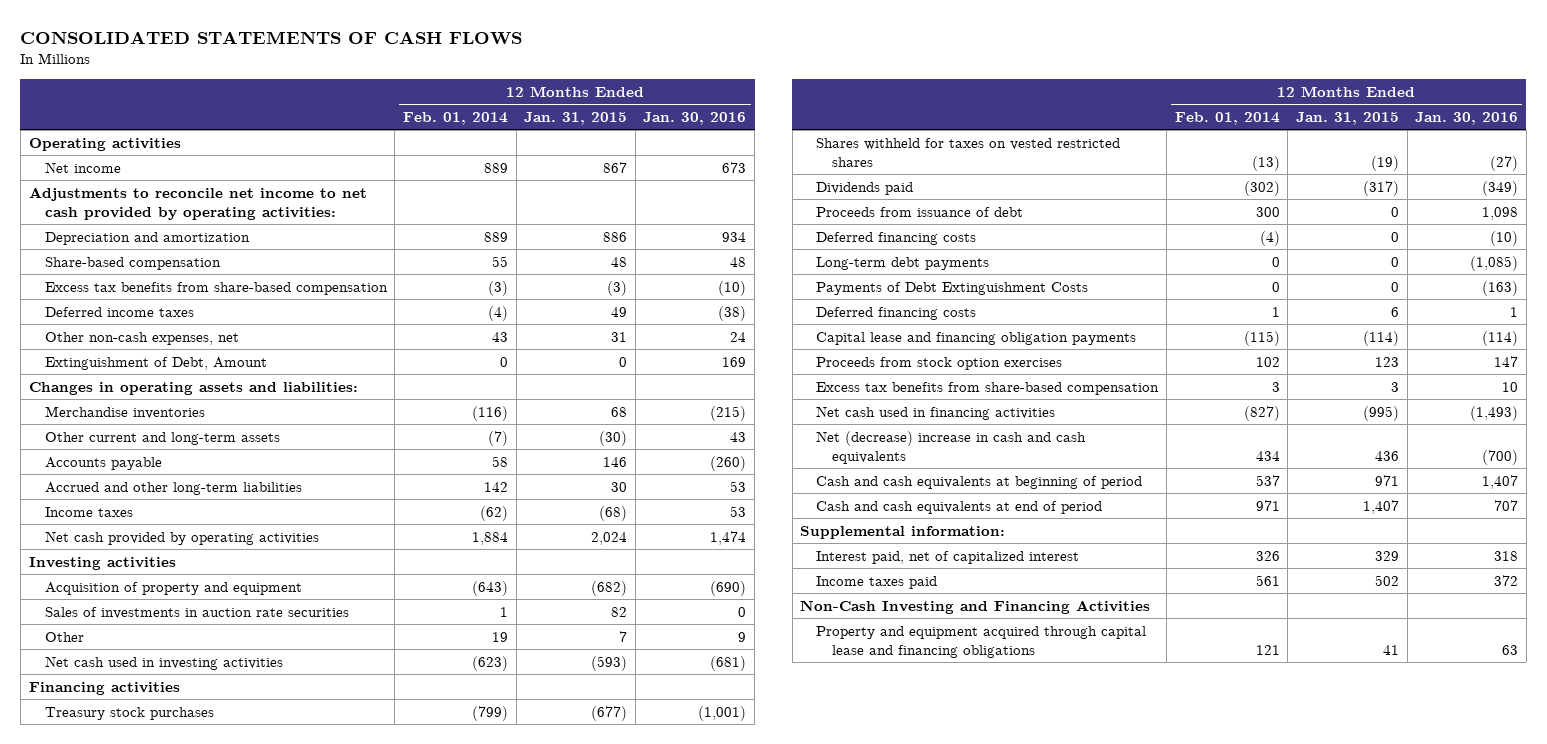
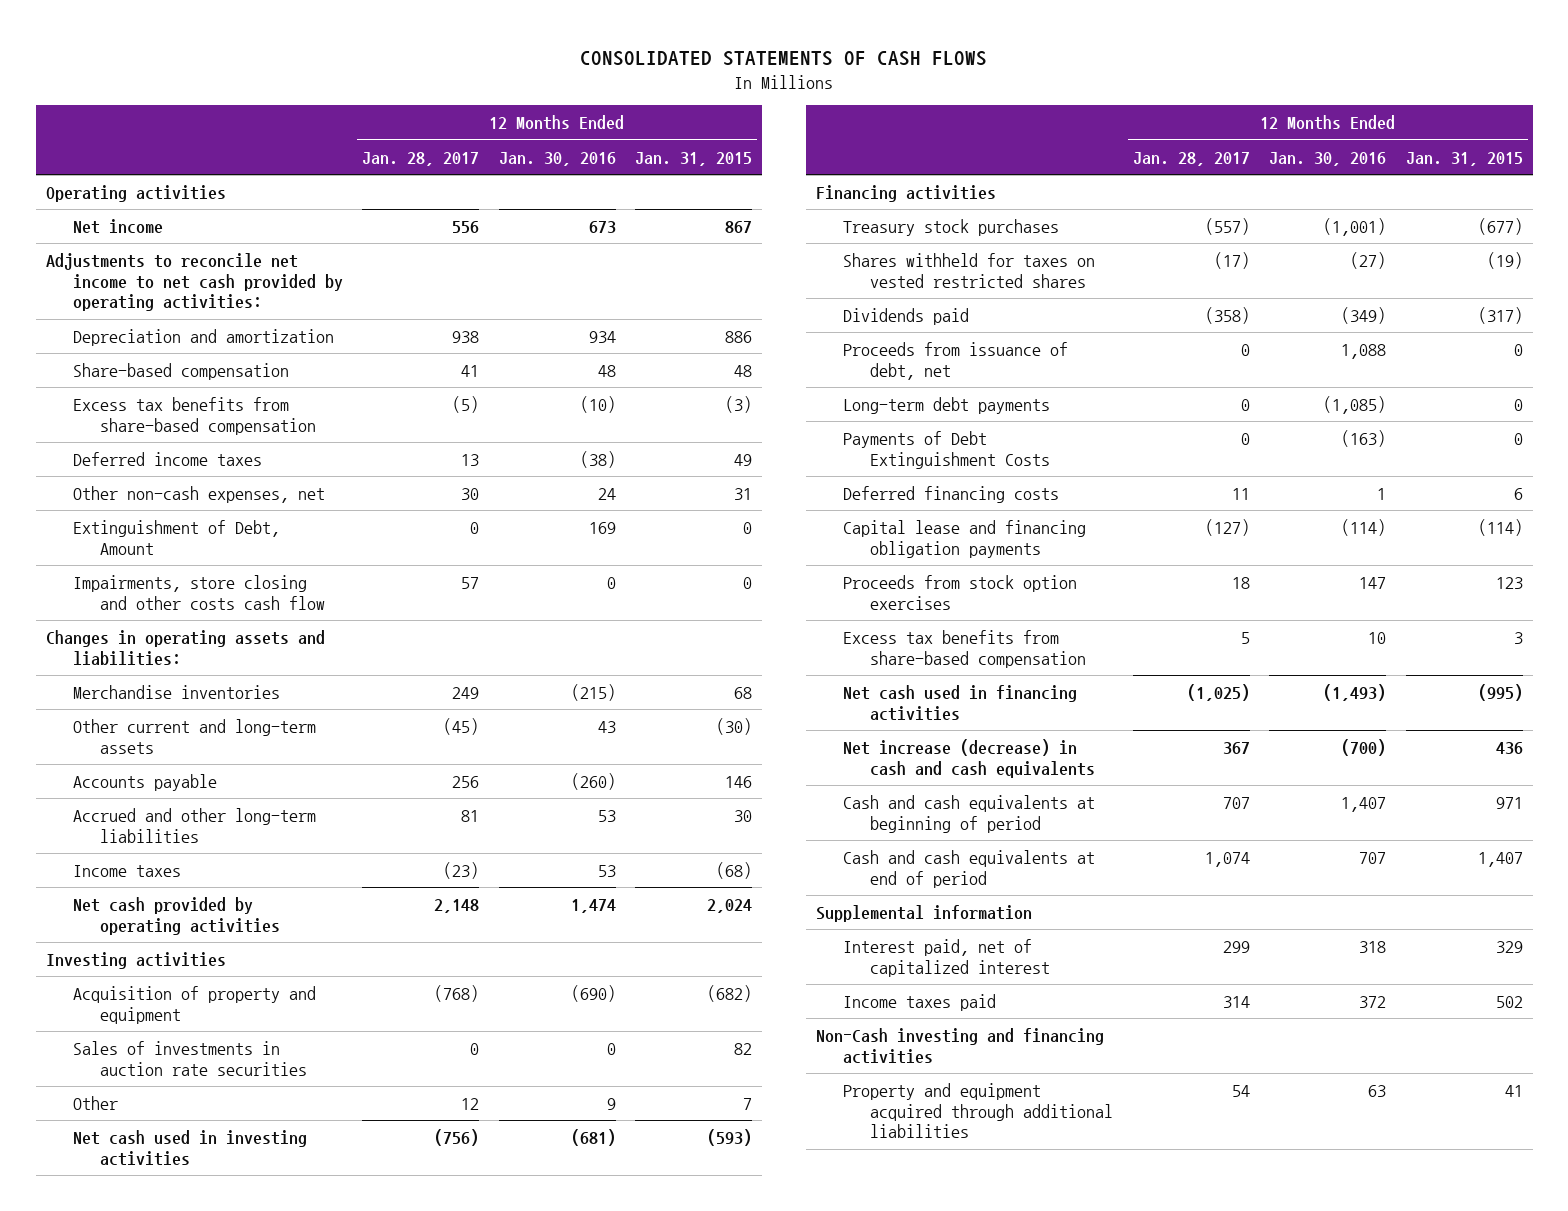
[402,111,508,125] Feb. 01, 2014 -> none
none -> [362,151,480,166] Jan. 28, 2017
none -> [72,574,325,610] Impairments, store closing and other costs cash flow
[816,231,977,245] Deferred financing costs -> none
[816,206,1024,217] Proceeds from issuance of debt -> [843,341,1069,380] Proceeds from issuance of debt, net
[1482,206,1519,220] 1,098 -> [1341,343,1387,359] 1,088
[816,430,1087,465] Net (decrease) increase in cash and cash equivalents -> [843,738,1096,778] Net increase (decrease) in cash and cash equivalents
[800,525,1006,539] Supplemental information: -> [816,904,1033,922] Supplemental information
[800,599,1151,614] Non-Cash Investing and Financing Activities -> [816,1027,1105,1064] Non-Cash investing and financing activities
[816,625,1147,659] Property and equipment acquired through capital lease and financing obligations -> [843,1082,1114,1139] Property and equipment acquired through additional liabilities

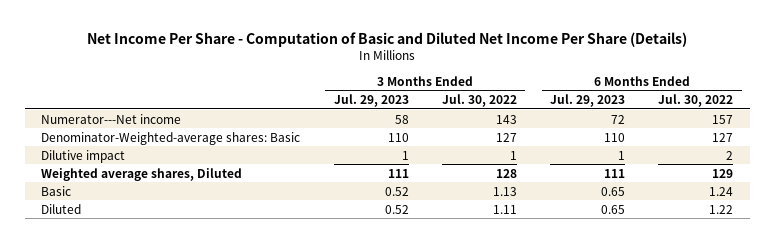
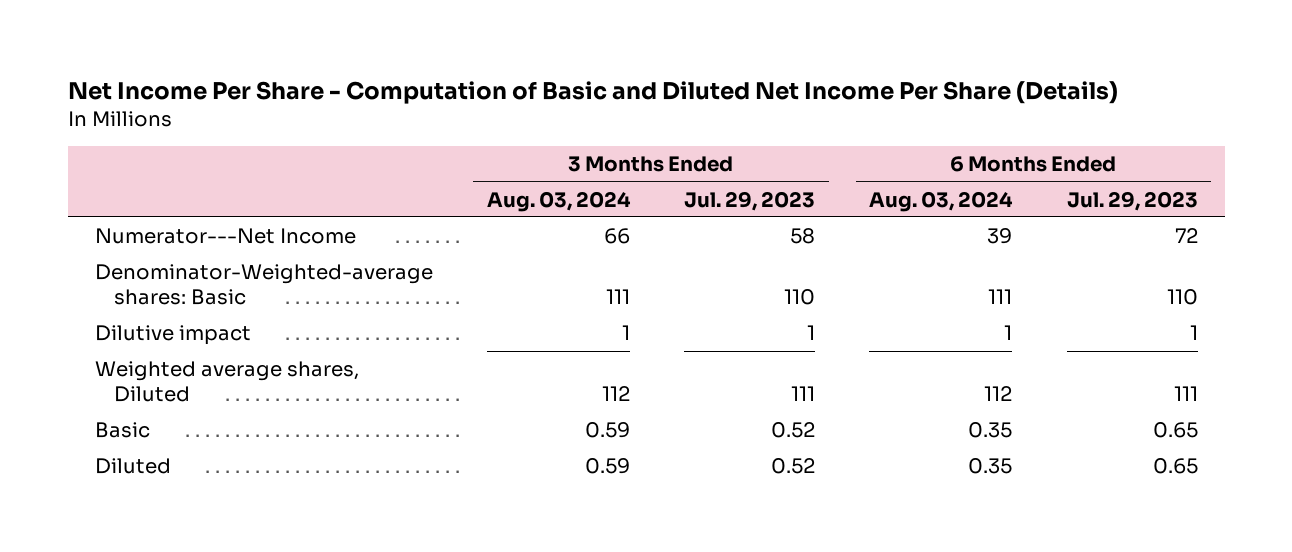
[441,93,517,107] Jul. 30, 2022 -> none
[658,93,734,107] Jul. 30, 2022 -> none
none -> [486,190,631,212] Aug. 03, 2024
none -> [869,190,1014,212] Aug. 03, 2024
[41,113,182,124] Numerator---Net income -> [94,228,356,245] Numerator---Net Income

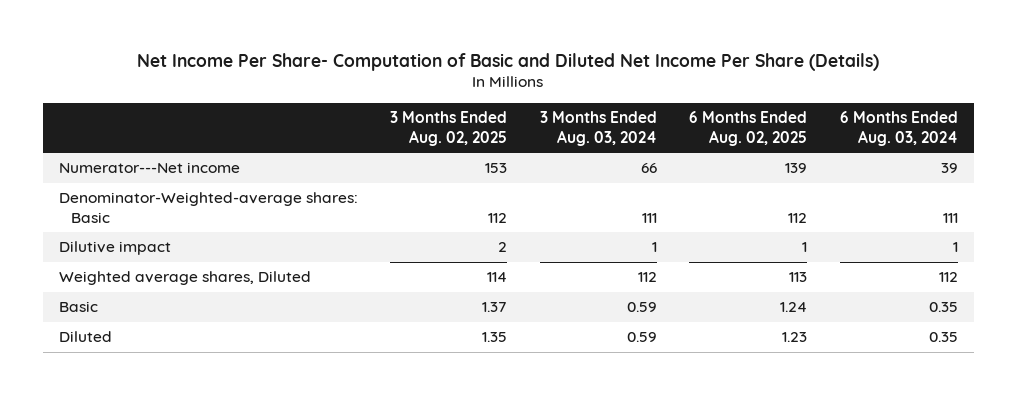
[67,80,1118,104] Net Income Per Share - Computation of Basic and Diluted Net Income Per Share (Details) -> [137,52,880,71] Net Income Per Share- Computation of Basic and Diluted Net Income Per Share (Details)
[684,190,816,211] Jul. 29, 2023 -> none
[1066,190,1198,211] Jul. 29, 2023 -> none
none -> [390,111,508,146] 3 Months Ended Aug. 02, 2025
none -> [689,111,808,146] 6 Months Ended Aug. 02, 2025
[94,228,356,245] Numerator---Net Income -> [58,162,240,174] Numerator---Net income

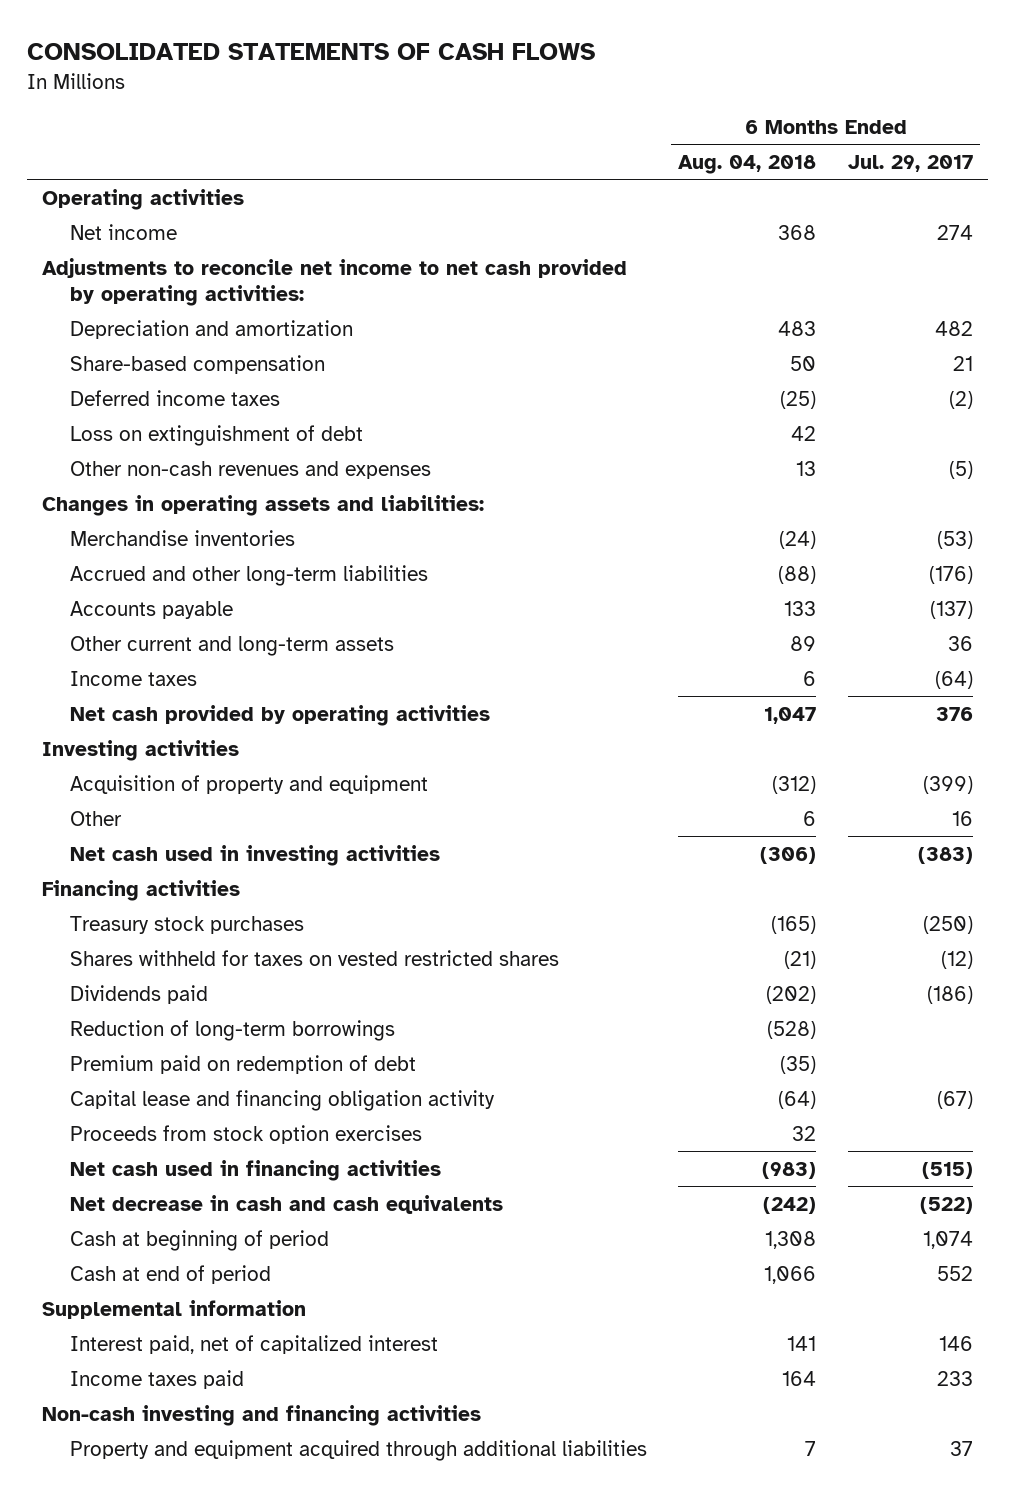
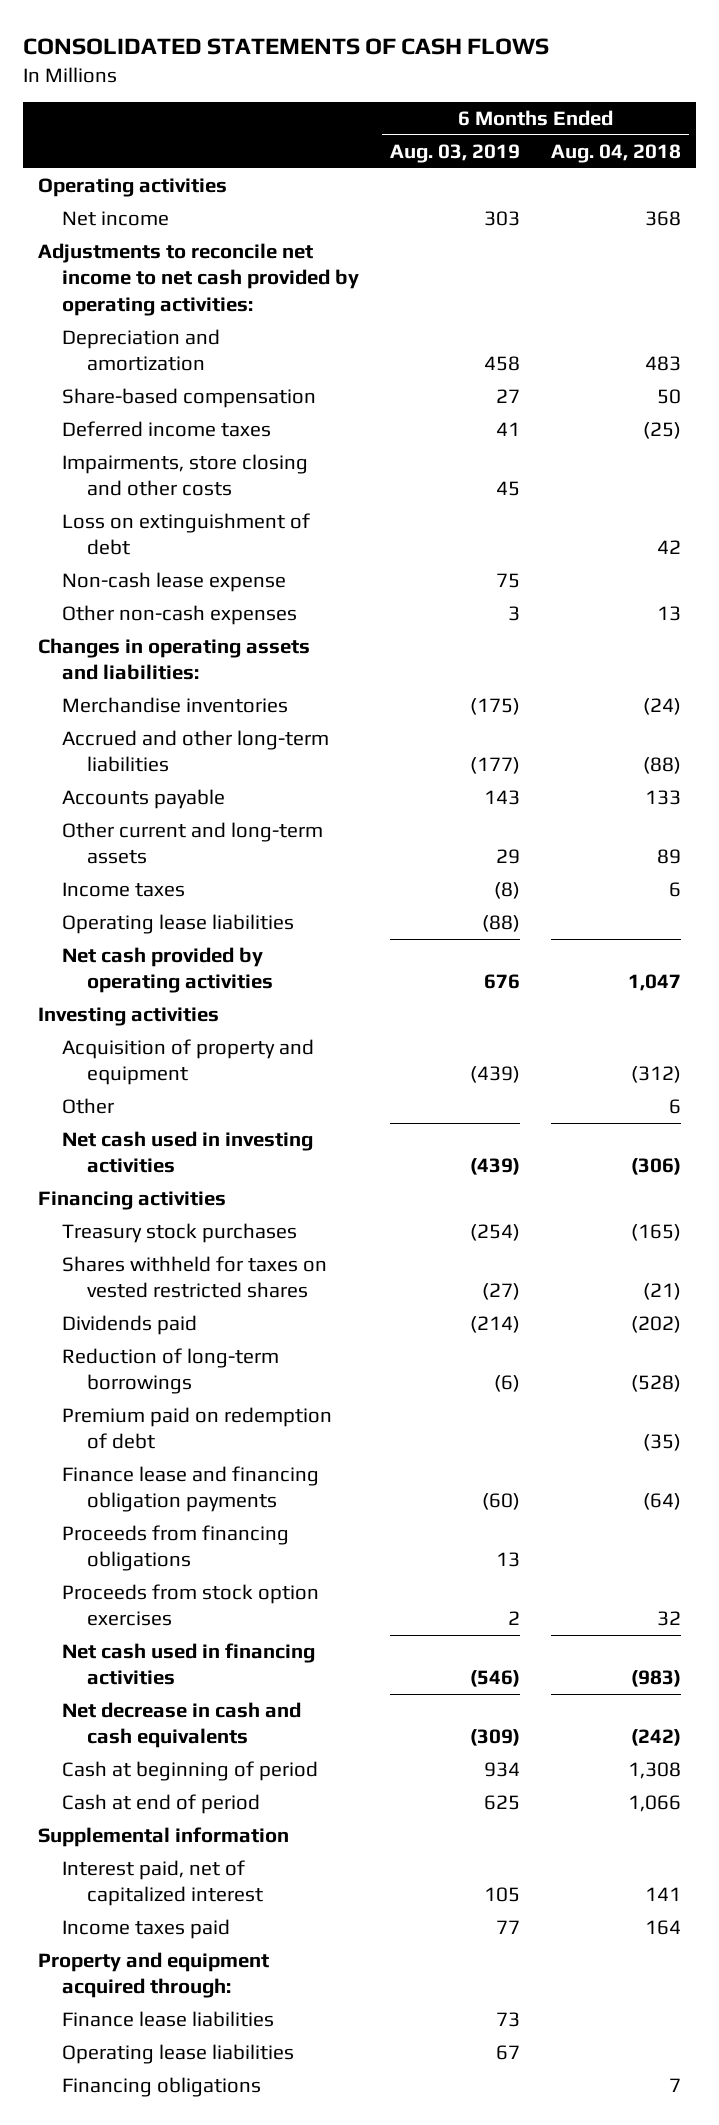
[847,155,973,173] Jul. 29, 2017 -> none
none -> [390,144,521,164] Aug. 03, 2019
none -> [62,454,309,497] Impairments, store closing and other costs
none -> [62,572,287,593] Non-cash lease expense
[70,460,432,479] Other non-cash revenues and expenses -> [62,605,298,626] Other non-cash expenses
none -> [62,914,295,935] Operating lease liabilities
[70,1089,496,1111] Capital lease and financing obligation activity -> [62,1466,320,1513] Finance lease and financing obligation payments
none -> [62,1525,290,1572] Proceeds from financing obligations
[70,1439,648,1461] Property and equipment acquired through additional liabilities -> none
[42,1404,482,1426] Non-cash investing and financing activities -> [38,1952,270,1999] Property and equipment acquired through:
none -> [62,2011,275,2028] Finance lease liabilities
none -> [62,2044,295,2065] Operating lease liabilities
none -> [62,2077,262,2098] Financing obligations

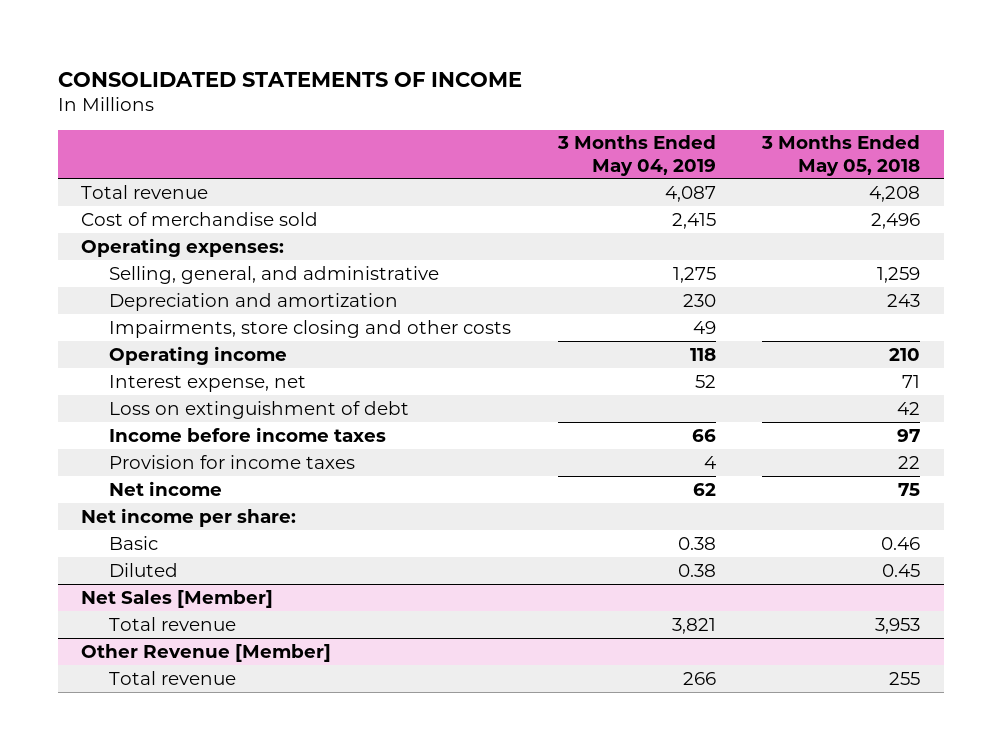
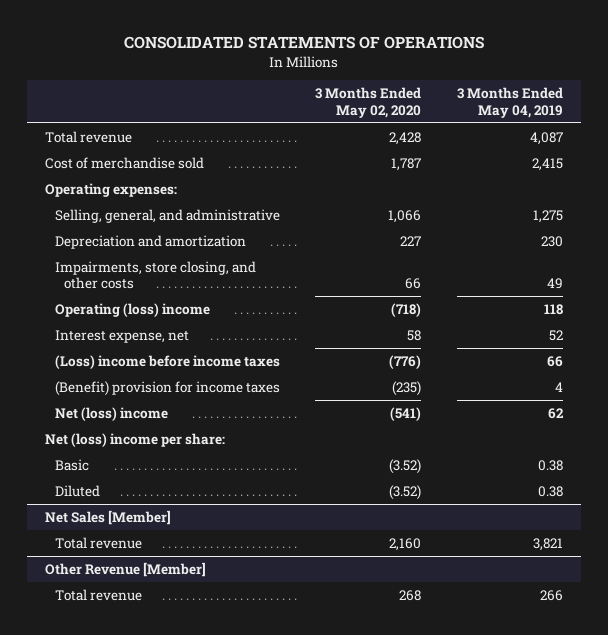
[58,71,523,87] CONSOLIDATED STATEMENTS OF INCOME -> [123,36,484,50] CONSOLIDATED STATEMENTS OF OPERATIONS
[761,135,921,176] 3 Months Ended May 05, 2018 -> none
none -> [315,87,422,118] 3 Months Ended May 02, 2020
[109,319,512,338] Impairments, store closing and other costs -> [54,260,256,290] Impairments, store closing, and other costs
[109,345,288,365] Operating income -> [54,302,210,317] Operating (loss) income
[109,400,410,419] Loss on extinguishment of debt -> none
[109,426,387,442] Income before income taxes -> [54,354,280,369] (Loss) income before income taxes
[109,454,356,469] Provision for income taxes -> [54,380,280,396] (Benefit) provision for income taxes
[109,480,223,496] Net income -> [54,406,168,421] Net (loss) income
[81,507,297,527] Net income per share: -> [45,432,226,447] Net (loss) income per share:

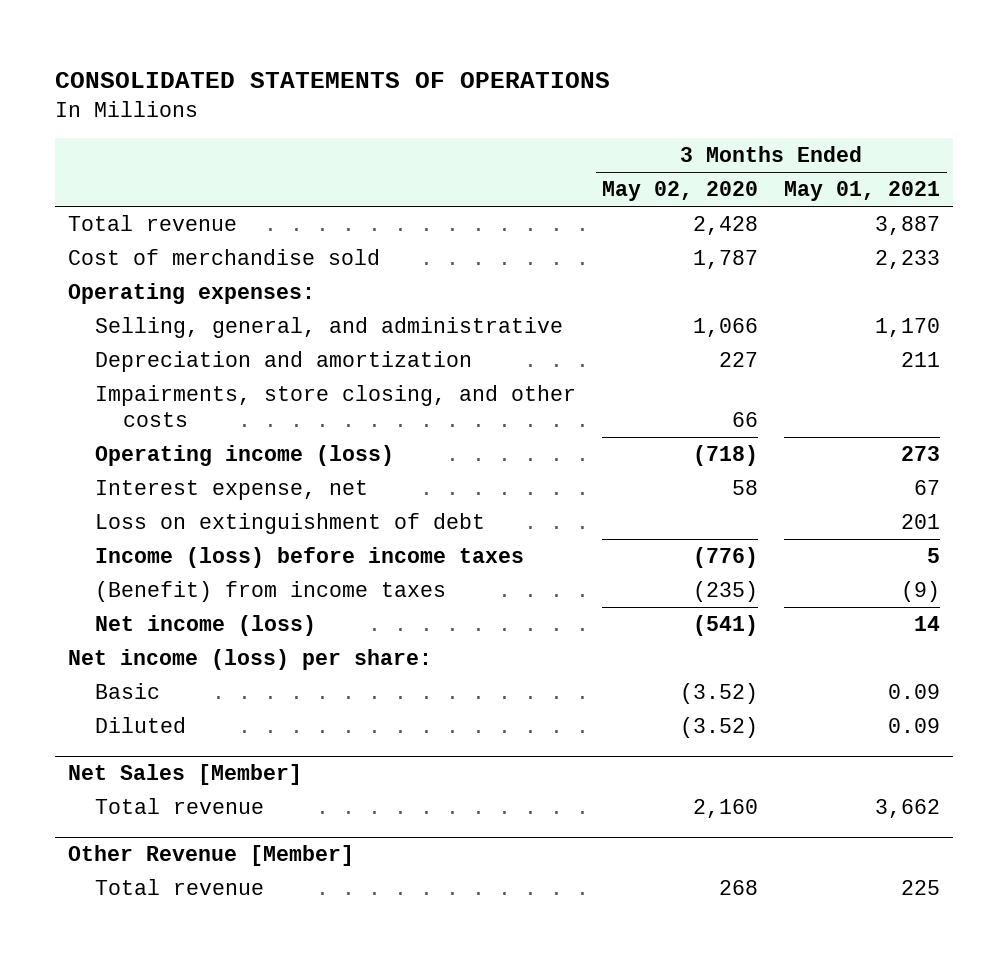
[456,87,563,118] 3 Months Ended May 04, 2019 -> none
none -> [784,181,941,202] May 01, 2021
[54,302,210,317] Operating (loss) income -> [95,445,395,467] Operating income (loss)
none -> [95,513,486,535] Loss on extinguishment of debt
[54,354,280,369] (Loss) income before income taxes -> [95,547,525,569] Income (loss) before income taxes
[54,380,280,396] (Benefit) provision for income taxes -> [95,581,447,603] (Benefit) from income taxes
[54,406,168,421] Net (loss) income -> [95,615,317,637] Net income (loss)
[45,432,226,447] Net (loss) income per share: -> [68,649,433,671] Net income (loss) per share:

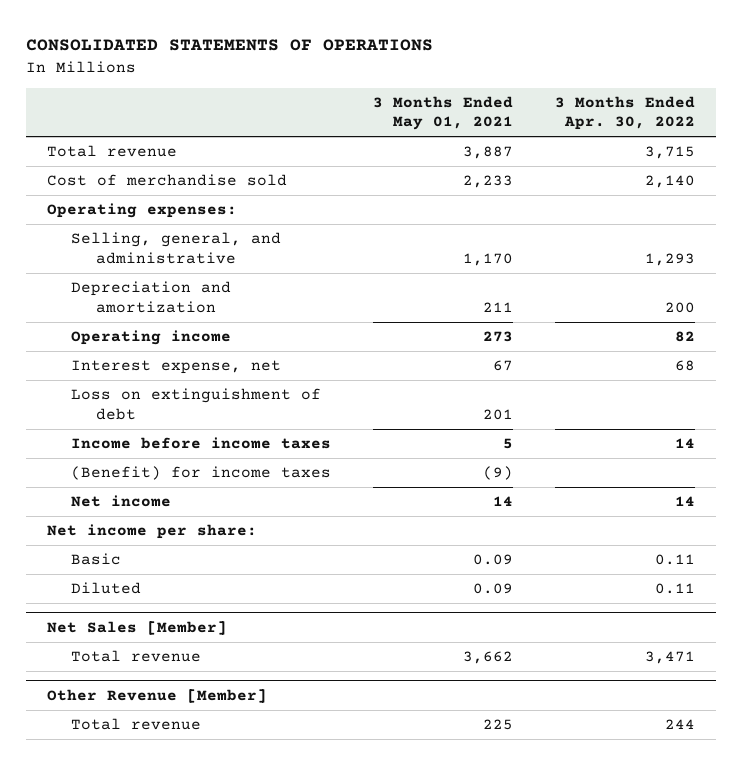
[602,181,759,202] May 02, 2020 -> none
none -> [554,95,695,131] 3 Months Ended Apr. 30, 2022
[95,385,577,428] Impairments, store closing, and other costs -> none
[95,445,395,467] Operating income (loss) -> [71,330,232,346] Operating income
[95,547,525,569] Income (loss) before income taxes -> [71,437,332,450] Income before income taxes
[95,581,447,603] (Benefit) from income taxes -> [71,466,332,481] (Benefit) for income taxes
[95,615,317,637] Net income (loss) -> [71,495,172,508] Net income
[68,649,433,671] Net income (loss) per share: -> [46,524,257,540] Net income per share:

